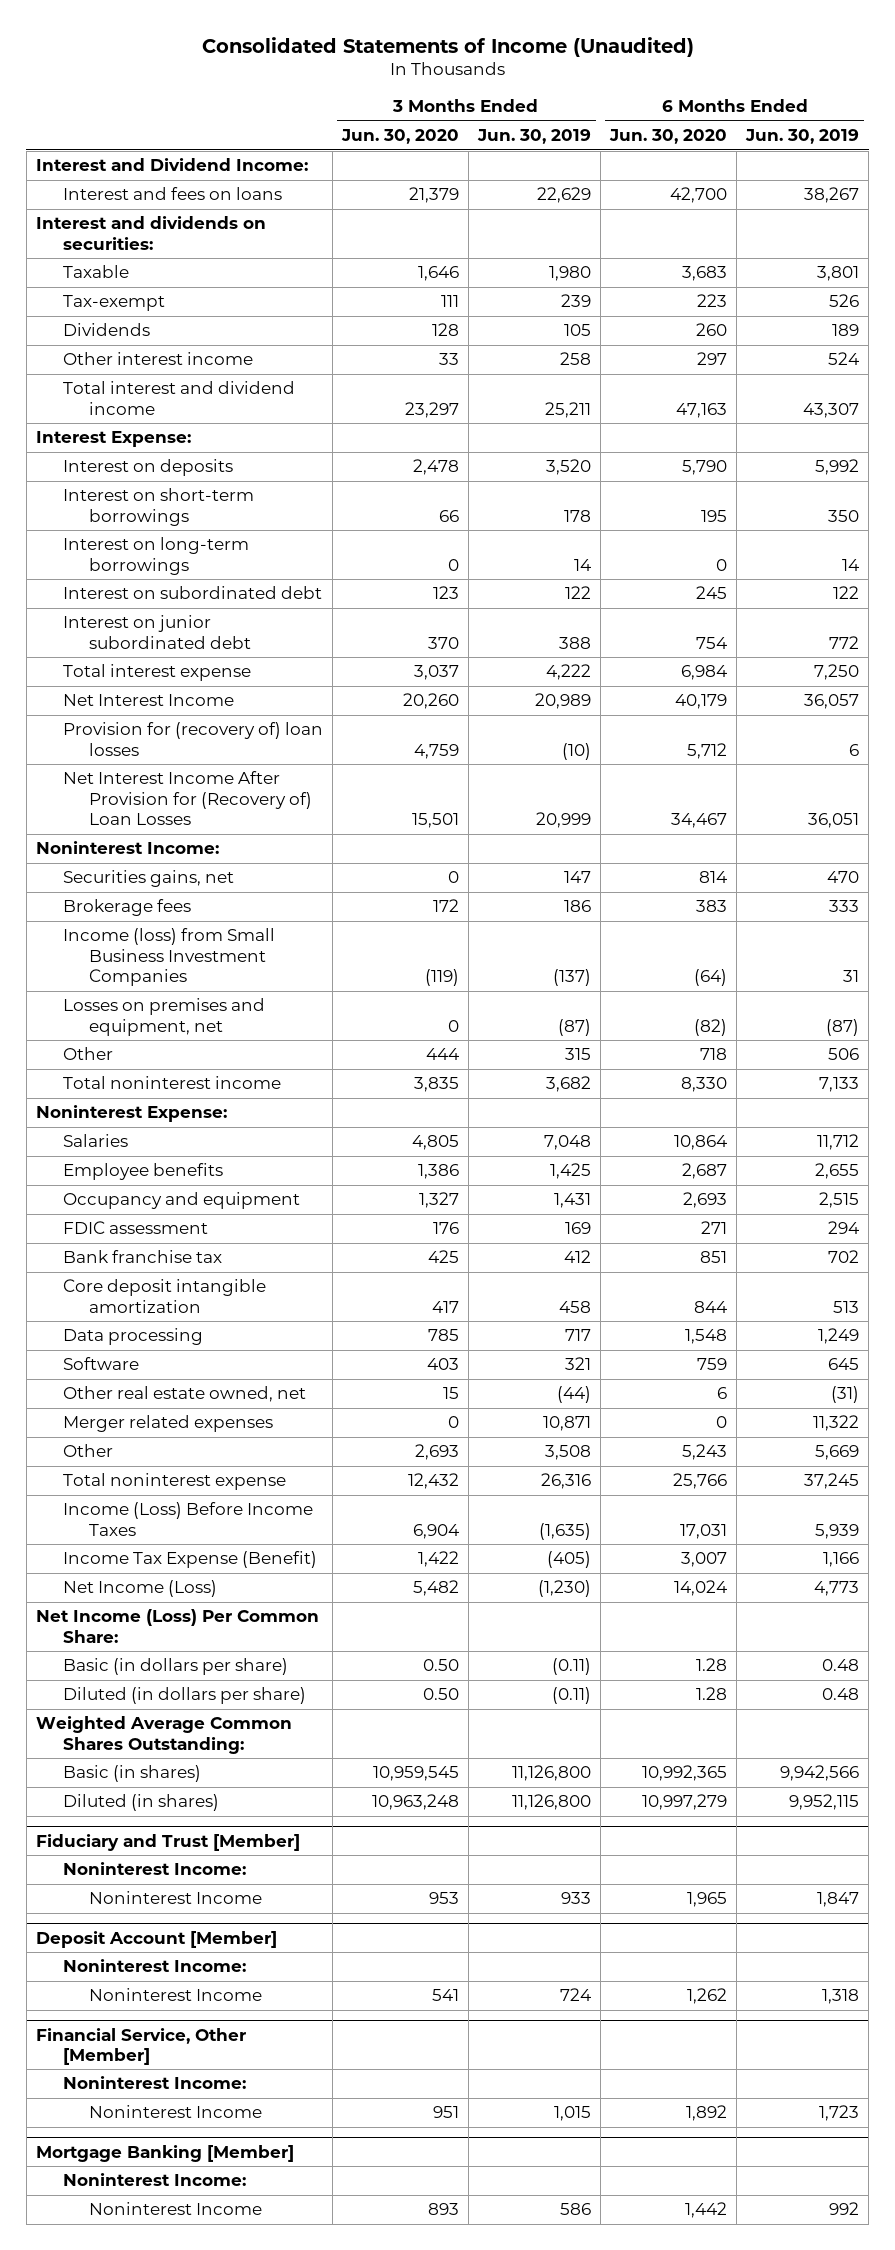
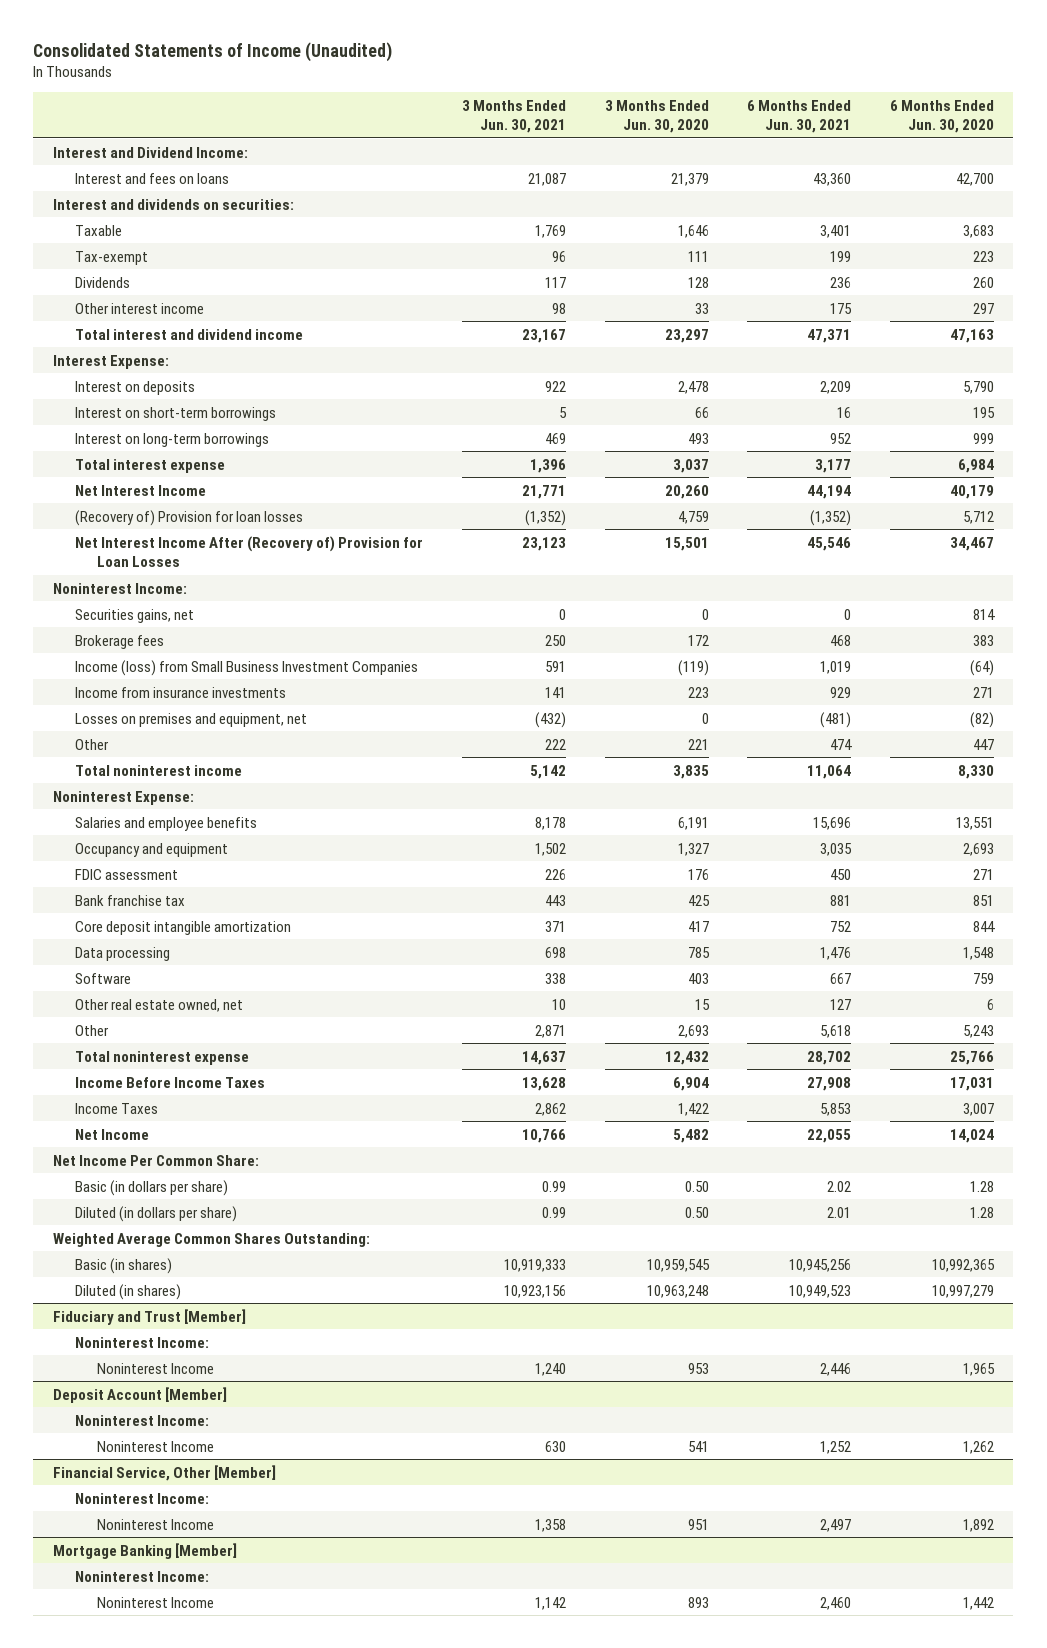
[476,129,591,145] Jun. 30, 2019 -> none
[745,129,860,145] Jun. 30, 2019 -> none
none -> [461,99,566,133] 3 Months Ended Jun. 30, 2021
none -> [747,99,852,133] 6 Months Ended Jun. 30, 2021
[62,586,322,600] Interest on subordinated debt -> none
[62,615,252,649] Interest on junior subordinated debt -> none
[447,558,459,571] 0 -> [687,432,709,444] 493
[716,558,728,571] 0 -> [973,432,995,444] 999
[62,722,323,756] Provision for (recovery of) loan losses -> [75,509,304,526] (Recovery of) Provision for loan losses
[62,771,313,826] Net Interest Income After Provision for (Recovery of) Loan Losses -> [75,535,424,567] Net Interest Income After (Recovery of) Provision for Loan Losses
none -> [75,686,287,698] Income from insurance investments
[425,1048,459,1061] 444 -> [687,738,709,750] 221
[700,1048,728,1061] 718 -> [973,738,995,750] 447
[62,1163,223,1181] Employee benefits -> none
[62,1134,128,1148] Salaries -> [75,816,258,831] Salaries and employee benefits
[411,1135,459,1151] 4,805 -> [677,816,709,830] 6,191
[674,1135,728,1151] 10,864 -> [956,816,995,830] 13,551
[62,1415,273,1433] Merger related expenses -> none
[62,1502,313,1536] Income (Loss) Before Income Taxes -> [75,1076,266,1088] Income Before Income Taxes
[62,1551,317,1569] Income Tax Expense (Benefit) -> [75,1102,159,1114] Income Taxes
[62,1580,217,1598] Net Income (Loss) -> [75,1128,150,1140] Net Income
[36,1609,320,1643] Net Income (Loss) Per Common Share: -> [52,1154,259,1166] Net Income Per Common Share:

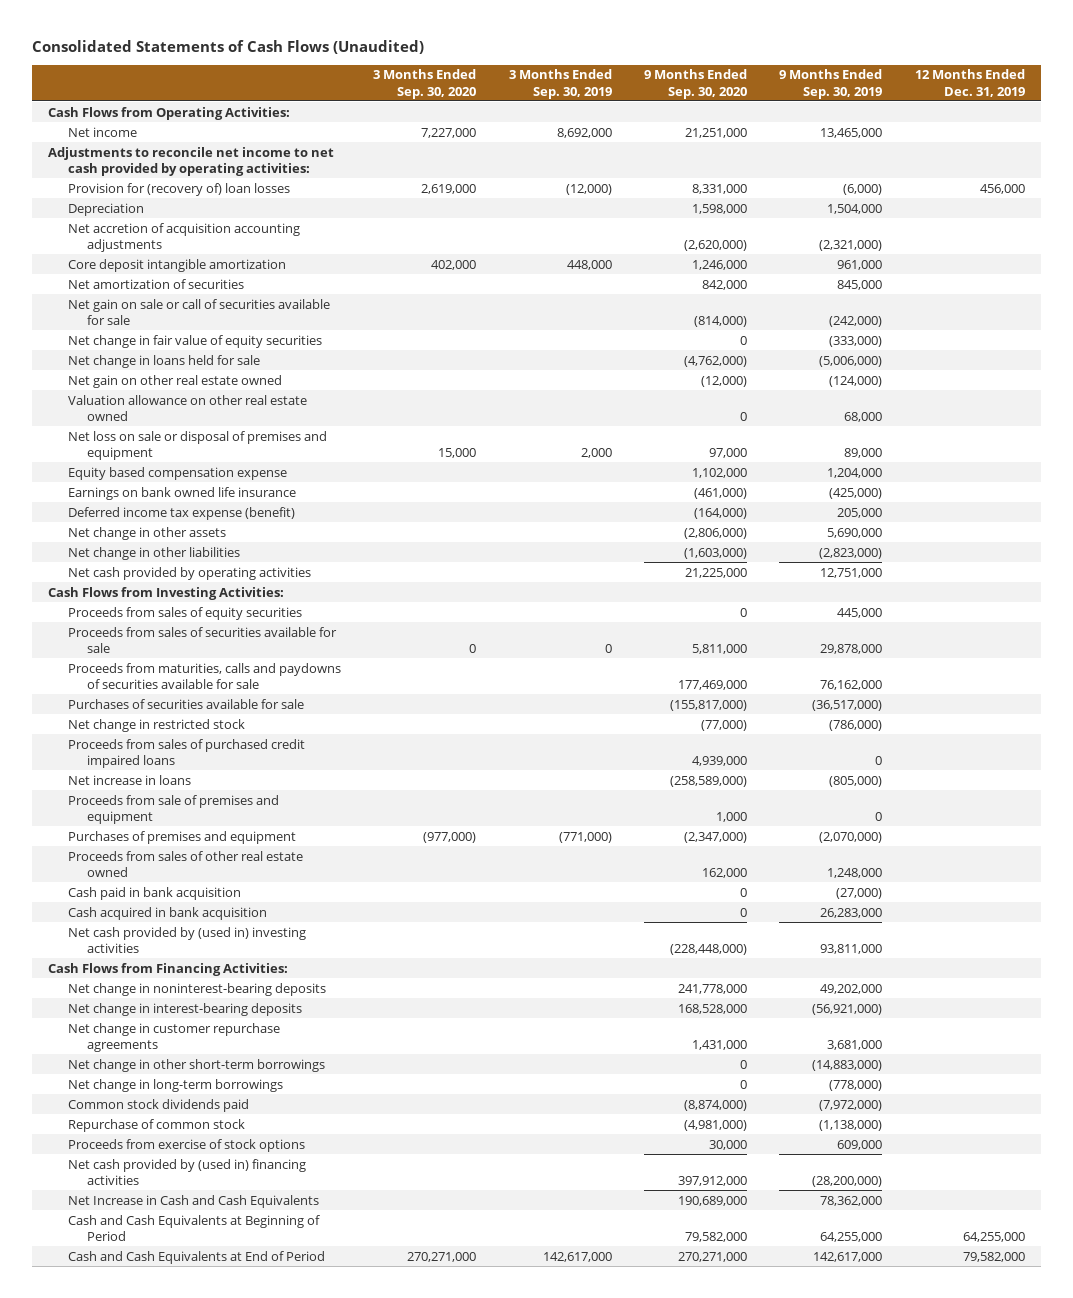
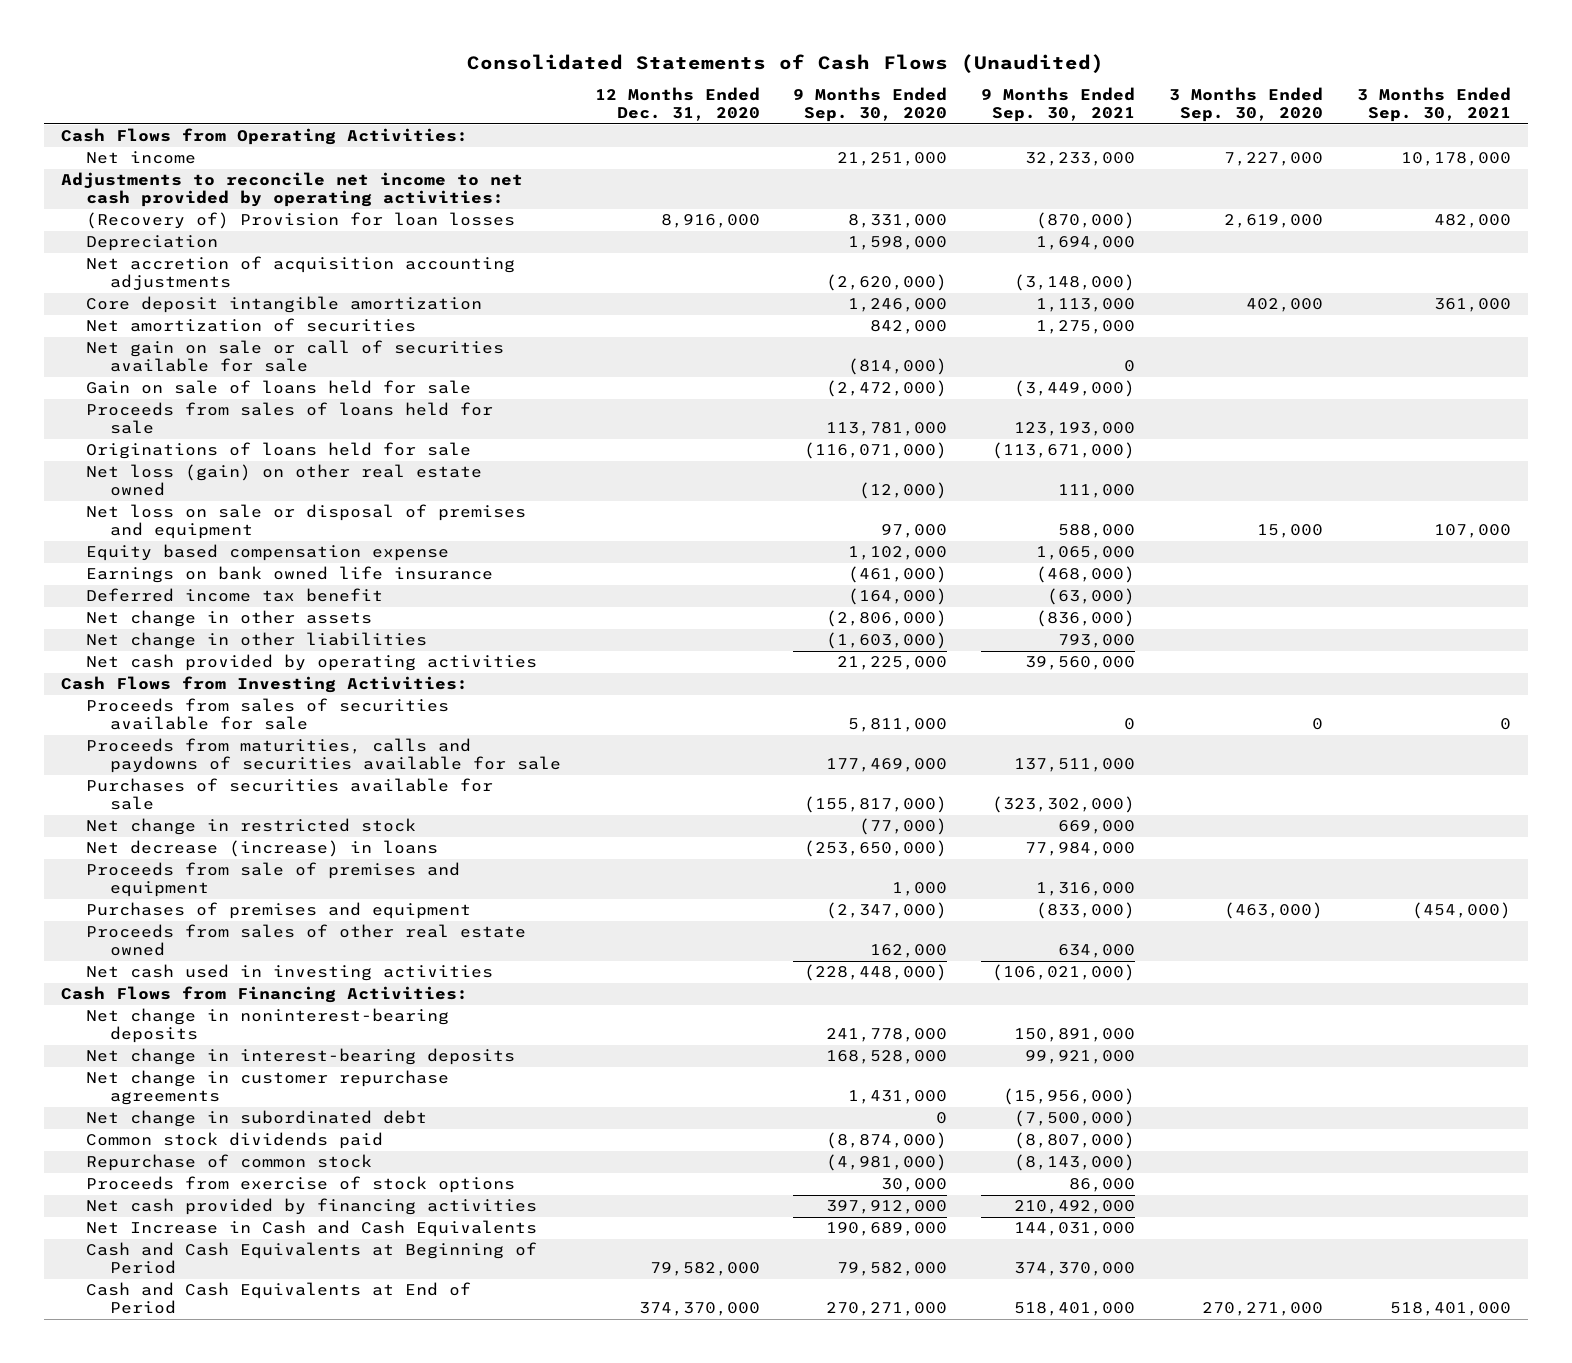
[508,69,612,99] 3 Months Ended Sep. 30, 2019 -> none
[779,69,883,99] 9 Months Ended Sep. 30, 2019 -> none
[914,69,1025,97] 12 Months Ended Dec. 31, 2019 -> none
none -> [594,87,760,122] 12 Months Ended Dec. 31, 2020
none -> [981,87,1136,123] 9 Months Ended Sep. 30, 2021
none -> [1356,87,1511,123] 3 Months Ended Sep. 30, 2021
[67,182,290,196] Provision for (recovery of) loan losses -> [85,212,515,230] (Recovery of) Provision for loan losses
[67,334,322,348] Net change in fair value of equity securities -> none
[67,394,307,421] Valuation allowance on other real estate owned -> none
[67,354,260,368] Net change in loans held for sale -> [85,380,471,395] Gain on sale of loans held for sale
[683,355,747,367] (4,762,000) -> [826,380,948,398] (2,472,000)
none -> [85,402,493,435] Proceeds from sales of loans held for sale
none -> [85,442,471,460] Originations of loans held for sale
[67,374,282,388] Net gain on other real estate owned -> [85,464,482,497] Net loss (gain) on other real estate owned
[67,506,295,520] Deferred income tax expense (benefit) -> [85,588,383,603] Deferred income tax benefit
[67,606,302,620] Proceeds from sales of equity securities -> none
[67,738,305,768] Proceeds from sales of purchased credit impaired loans -> none
[67,774,191,785] Net increase in loans -> [85,840,438,858] Net decrease (increase) in loans
[669,775,747,787] (258,589,000) -> [804,840,948,858] (253,650,000)
[423,831,477,843] (977,000) -> [1224,902,1324,920] (463,000)
[67,886,241,900] Cash paid in bank acquisition -> none
[67,906,267,920] Cash acquired in bank acquisition -> none
[67,926,306,953] Net cash provided by (used in) investing activities -> [85,964,493,982] Net cash used in investing activities
[67,1058,325,1072] Net change in other short-term borrowings -> none
[67,1078,283,1092] Net change in long-term borrowings -> none
none -> [85,1110,427,1128] Net change in subordinated debt
[67,1158,306,1185] Net cash provided by (used in) financing activities -> [85,1198,537,1216] Net cash provided by financing activities

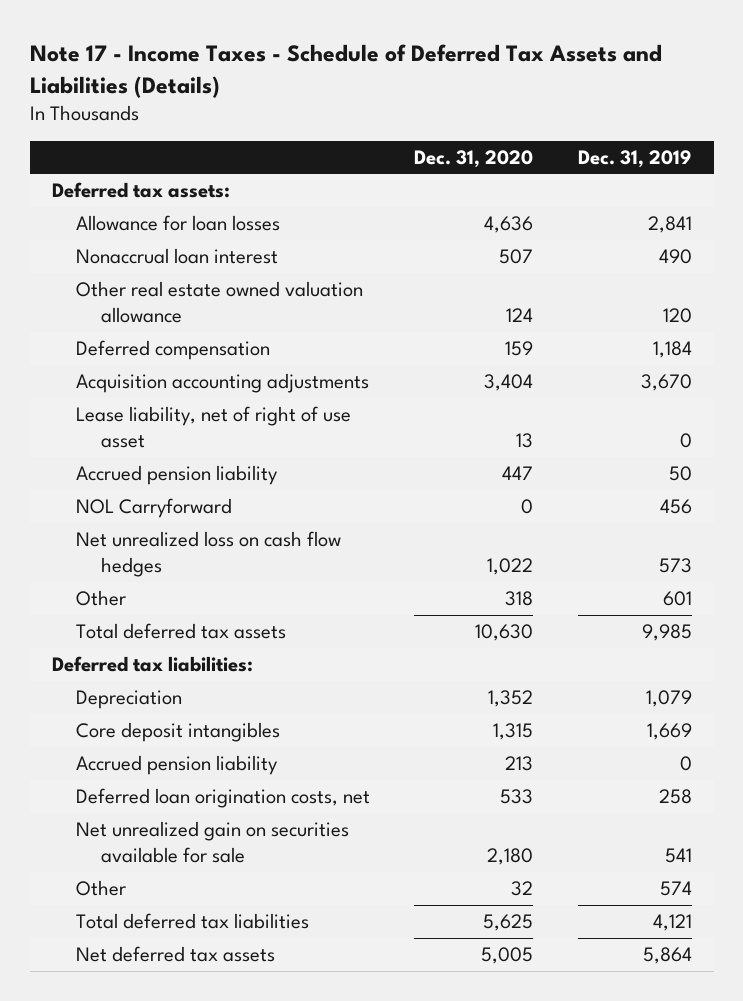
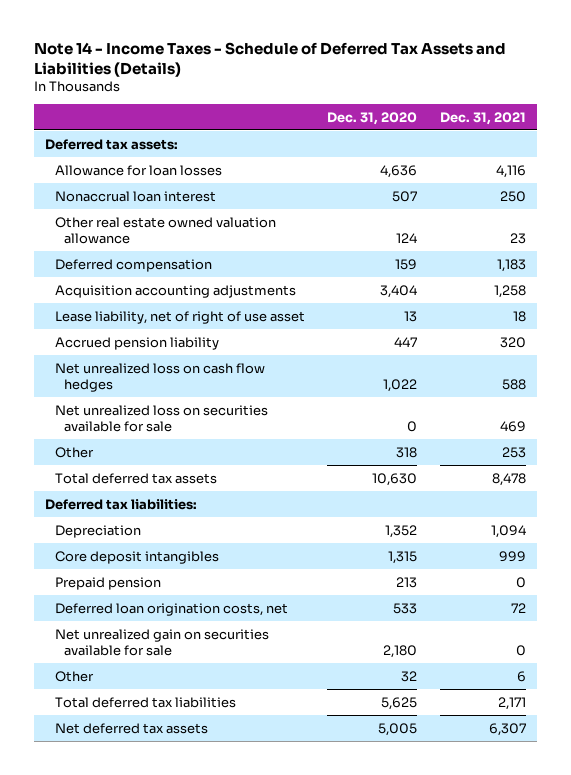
[29,44,662,98] Note 17 - Income Taxes - Schedule of Deferred Tax Assets and Liabilities (Details) -> [33,41,506,77] Note 14 - Income Taxes - Schedule of Deferred Tax Assets and Liabilities (Details)
[577,149,692,168] Dec. 31, 2019 -> none
none -> [439,111,526,125] Dec. 31, 2021
[76,498,233,519] NOL Carryforward -> none
none -> [54,404,268,432] Net unrealized loss on securities available for sale
[76,755,279,776] Accrued pension liability -> [54,576,161,590] Prepaid pension

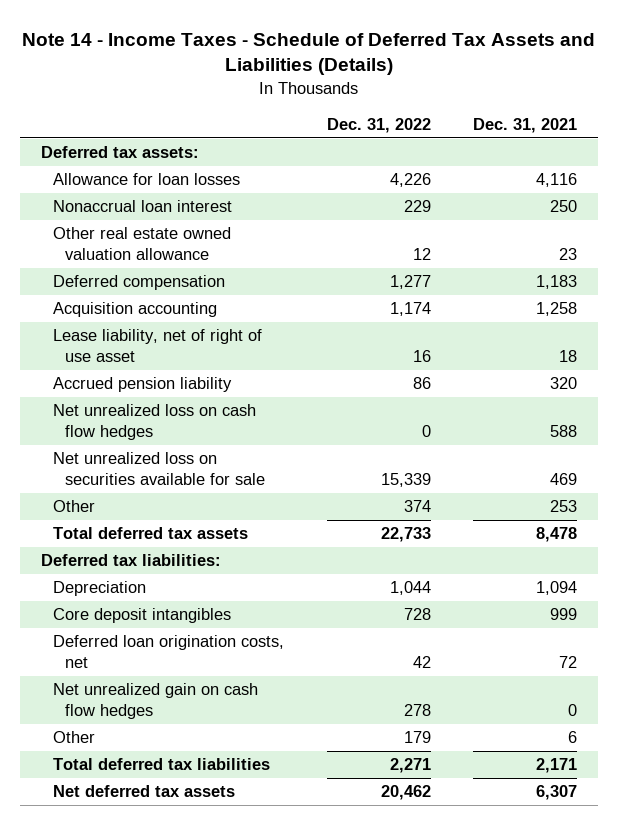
[327,111,418,125] Dec. 31, 2020 -> none
none -> [326,117,431,133] Dec. 31, 2022
[54,284,296,298] Acquisition accounting adjustments -> [53,302,218,318] Acquisition accounting
[54,576,161,590] Prepaid pension -> none
[54,628,269,656] Net unrealized gain on securities available for sale -> none
none -> [53,683,259,720] Net unrealized gain on cash flow hedges

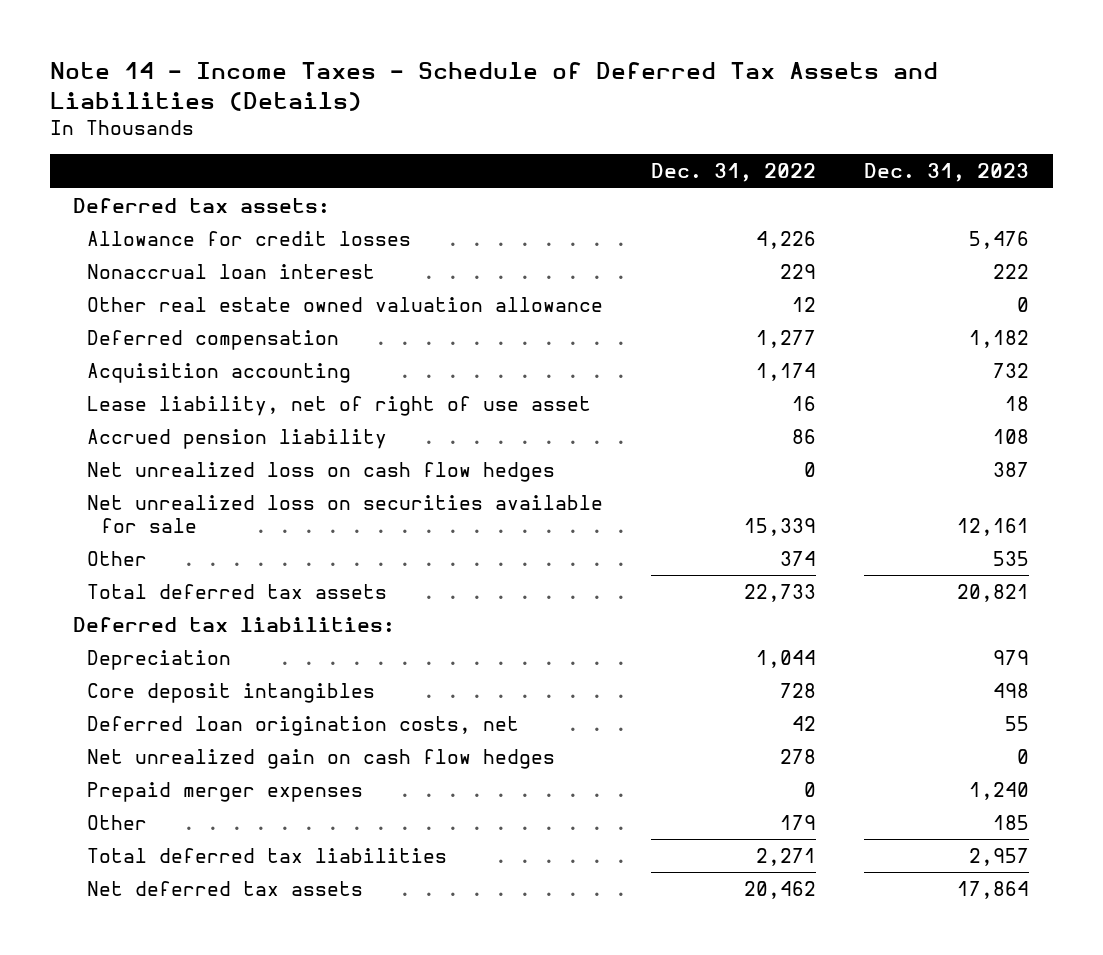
[473,117,578,133] Dec. 31, 2021 -> none
none -> [864,163,1030,183] Dec. 31, 2023
[53,173,241,186] Allowance for loan losses -> [87,230,412,246] Allowance for credit losses
none -> [87,781,364,802] Prepaid merger expenses

